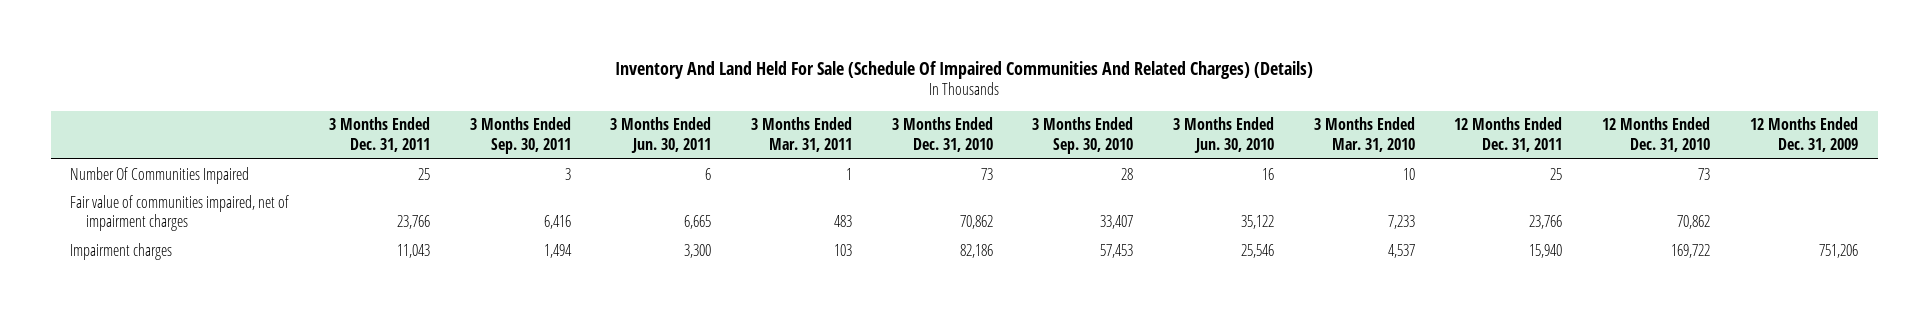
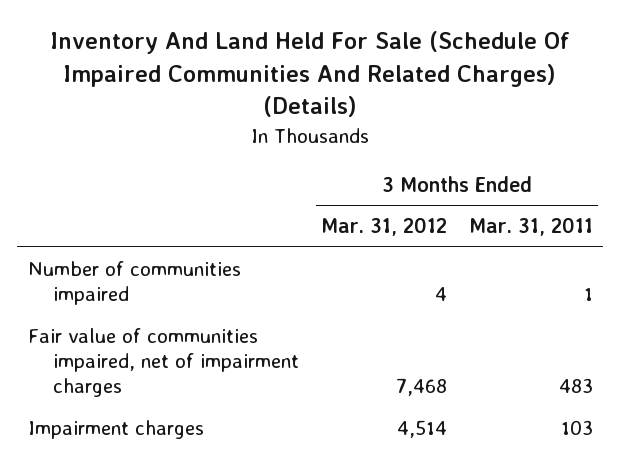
[329,117,431,153] 3 Months Ended Dec. 31, 2011 -> none
[469,117,571,155] 3 Months Ended Sep. 30, 2011 -> none
[610,117,712,154] 3 Months Ended Jun. 30, 2011 -> none
[891,117,993,153] 3 Months Ended Dec. 31, 2010 -> none
[1032,117,1134,155] 3 Months Ended Sep. 30, 2010 -> none
[1173,117,1275,154] 3 Months Ended Jun. 30, 2010 -> none
[1313,117,1415,153] 3 Months Ended Mar. 31, 2010 -> none
[1454,117,1563,153] 12 Months Ended Dec. 31, 2011 -> none
[1602,117,1711,153] 12 Months Ended Dec. 31, 2010 -> none
[1749,117,1858,153] 12 Months Ended Dec. 31, 2009 -> none
none -> [321,216,448,236] Mar. 31, 2012
[70,166,250,184] Number Of Communities Impaired -> [27,260,241,306] Number of communities impaired

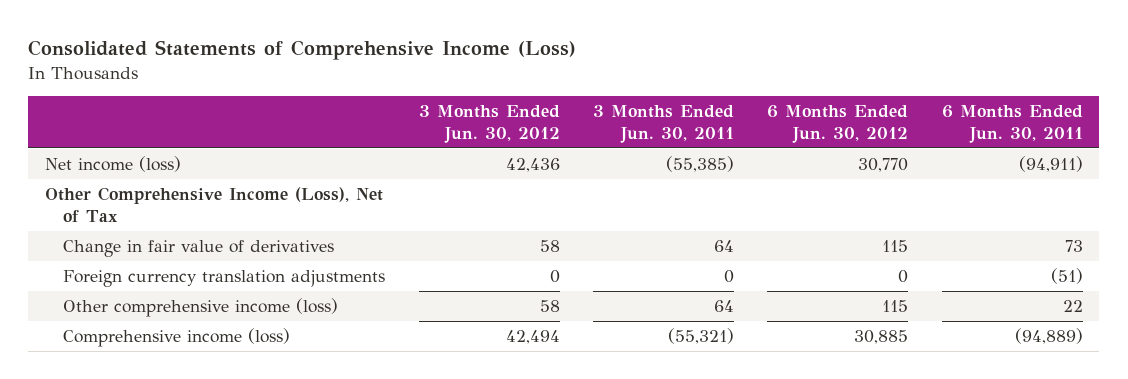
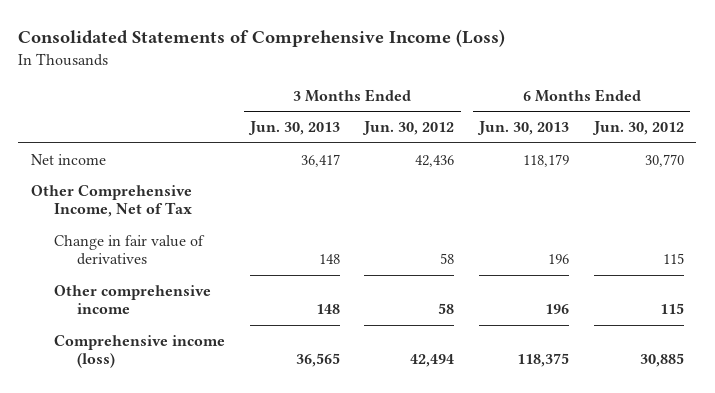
[593,104,735,143] 3 Months Ended Jun. 30, 2011 -> none
[941,104,1083,143] 6 Months Ended Jun. 30, 2011 -> none
none -> [247,121,340,136] Jun. 30, 2013
none -> [477,121,570,136] Jun. 30, 2013
[44,155,181,172] Net income (loss) -> [30,153,106,165] Net income
[44,186,383,222] Other Comprehensive Income (Loss), Net of Tax -> [30,184,192,218] Other Comprehensive Income, Net of Tax
[63,269,386,287] Foreign currency translation adjustments -> none
[63,297,339,317] Other comprehensive income (loss) -> [53,284,211,315] Other comprehensive income

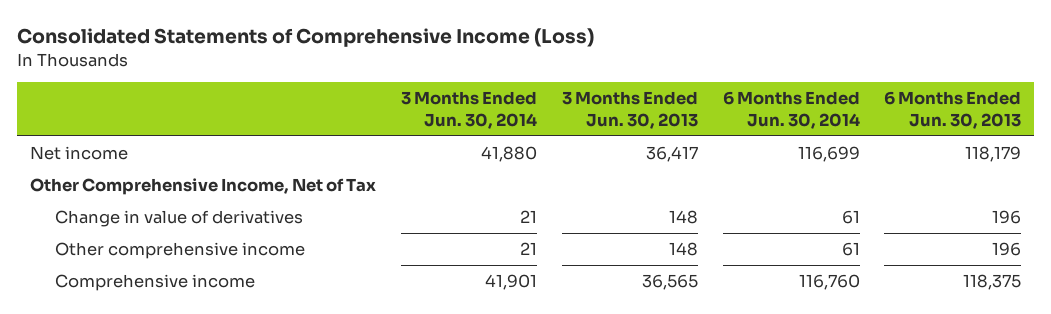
[362,121,455,136] Jun. 30, 2012 -> none
[591,121,684,136] Jun. 30, 2012 -> none
none -> [400,91,537,129] 3 Months Ended Jun. 30, 2014
none -> [722,91,860,129] 6 Months Ended Jun. 30, 2014
[53,234,205,266] Change in fair value of derivatives -> [55,209,304,227] Change in value of derivatives
[53,334,225,369] Comprehensive income (loss) -> [55,273,256,291] Comprehensive income

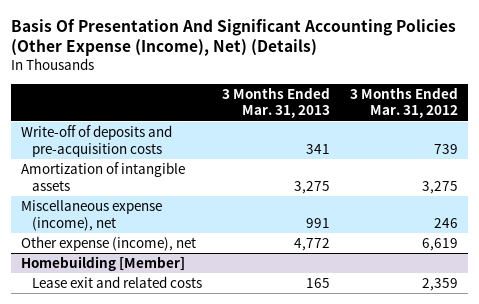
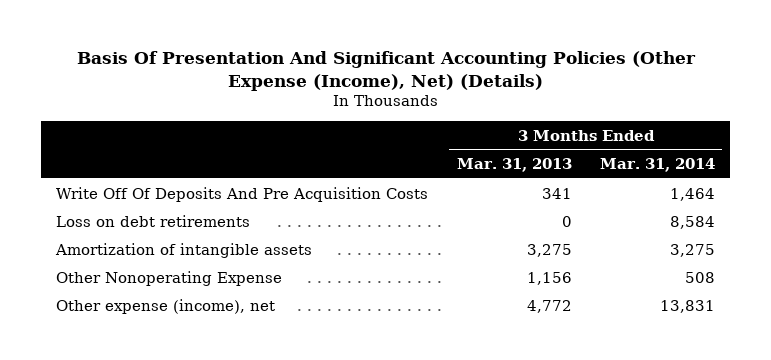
[349,86,458,119] 3 Months Ended Mar. 31, 2012 -> none
none -> [600,158,716,173] Mar. 31, 2014
[20,125,172,157] Write-off of deposits and pre-acquisition costs -> [55,186,428,202] Write Off Of Deposits And Pre Acquisition Costs
none -> [55,214,250,227] Loss on debt retirements
[20,200,162,231] Miscellaneous expense (income), net -> none
none -> [55,270,282,286] Other Nonoperating Expense
[20,256,185,272] Homebuilding [Member] -> none
[32,276,203,289] Lease exit and related costs -> none

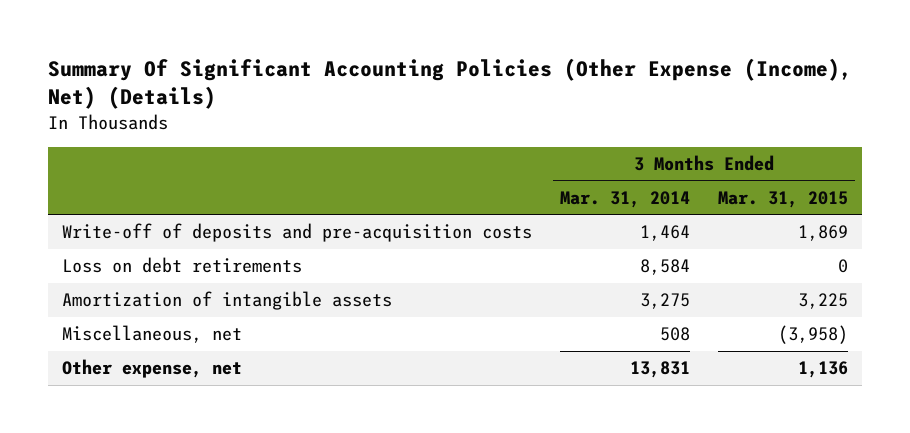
[76,51,696,91] Basis Of Presentation And Significant Accounting Policies (Other Expense (Income), Net) (Details) -> [48,58,853,110] Summary Of Significant Accounting Policies (Other Expense (Income), Net) (Details)
[456,158,572,173] Mar. 31, 2013 -> none
none -> [718,190,849,208] Mar. 31, 2015
[55,186,428,202] Write Off Of Deposits And Pre Acquisition Costs -> [62,223,533,243] Write-off of deposits and pre-acquisition costs
[55,270,282,286] Other Nonoperating Expense -> [62,325,243,344] Miscellaneous, net
[55,298,275,314] Other expense (income), net -> [62,359,243,379] Other expense, net

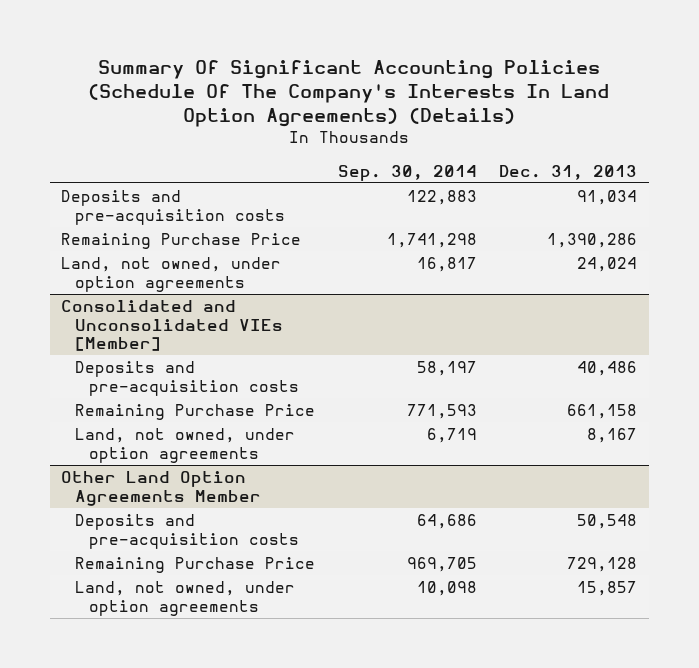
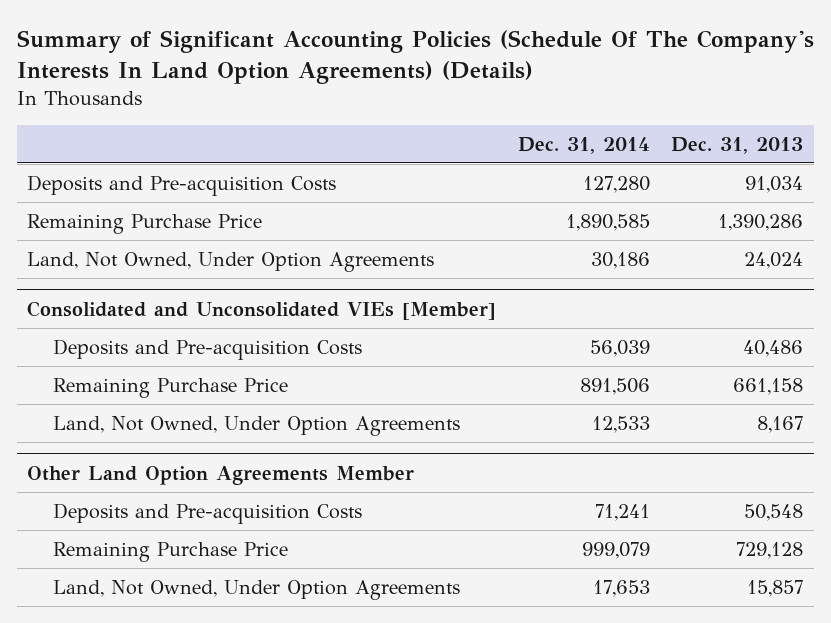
[88,60,610,128] Summary Of Significant Accounting Policies (Schedule Of The Company's Interests In Land Option Agreements) (Details) -> [16,30,814,85] Summary of Significant Accounting Policies (Schedule Of The Company's Interests In Land Option Agreements) (Details)
[337,164,477,181] Sep. 30, 2014 -> none
none -> [517,136,650,154] Dec. 31, 2014
[61,190,286,225] Deposits and pre-acquisition costs -> [27,174,337,196] Deposits and Pre-acquisition Costs
[61,257,282,292] Land, not owned, under option agreements -> [27,251,435,272] Land, Not Owned, Under Option Agreements
[75,361,300,396] Deposits and pre-acquisition costs -> [52,338,362,360] Deposits and Pre-acquisition Costs
[75,428,296,463] Land, not owned, under option agreements -> [52,415,460,436] Land, Not Owned, Under Option Agreements
[75,514,300,549] Deposits and pre-acquisition costs -> [52,502,362,524] Deposits and Pre-acquisition Costs
[75,581,296,616] Land, not owned, under option agreements -> [52,579,460,600] Land, Not Owned, Under Option Agreements

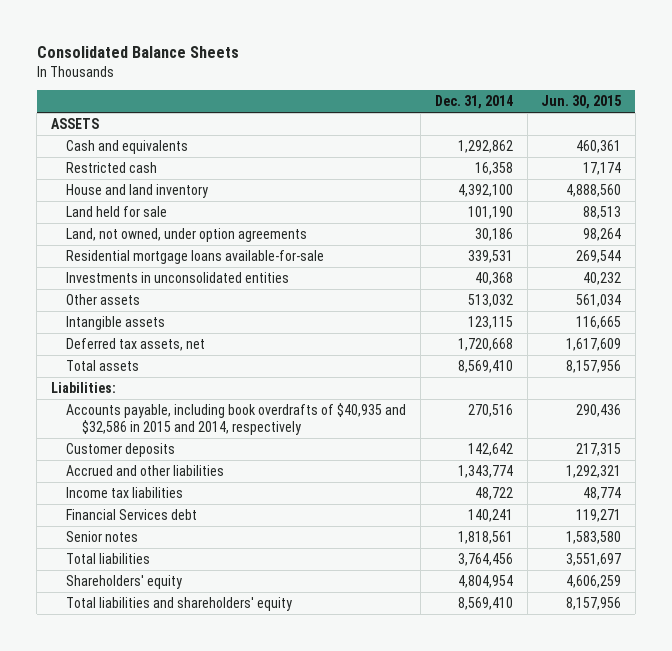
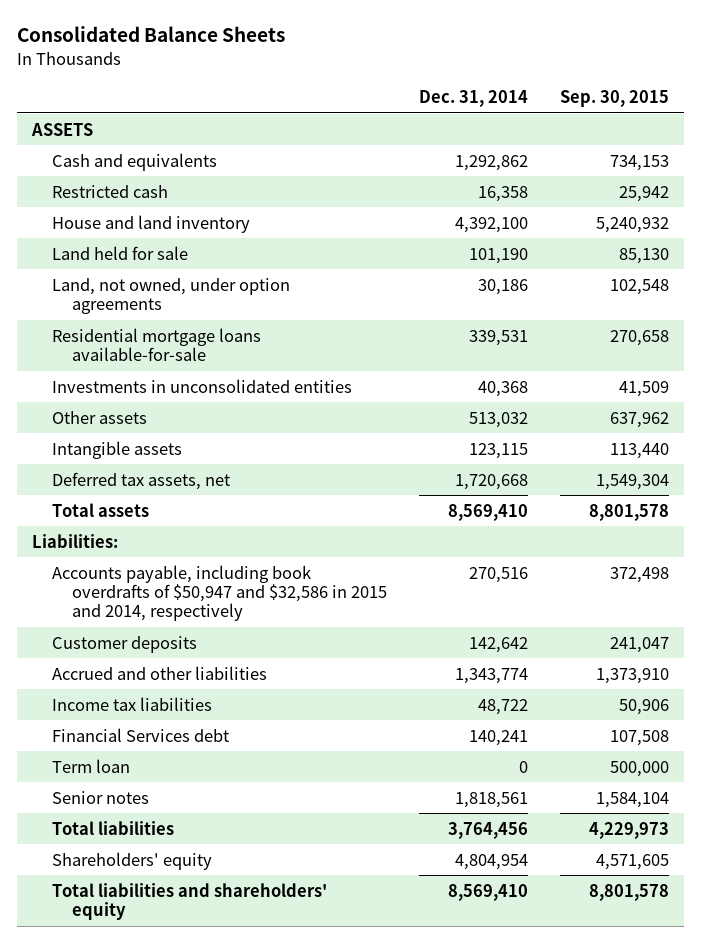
[541,95,622,110] Jun. 30, 2015 -> none
none -> [559,90,669,108] Sep. 30, 2015
[66,402,407,436] Accounts payable, including book overdrafts of $40,935 and $32,586 in 2015 and 2014, respectively -> [52,564,388,622] Accounts payable, including book overdrafts of $50,947 and $32,586 in 2015 and 2014, respectively
none -> [52,758,131,773] Term loan

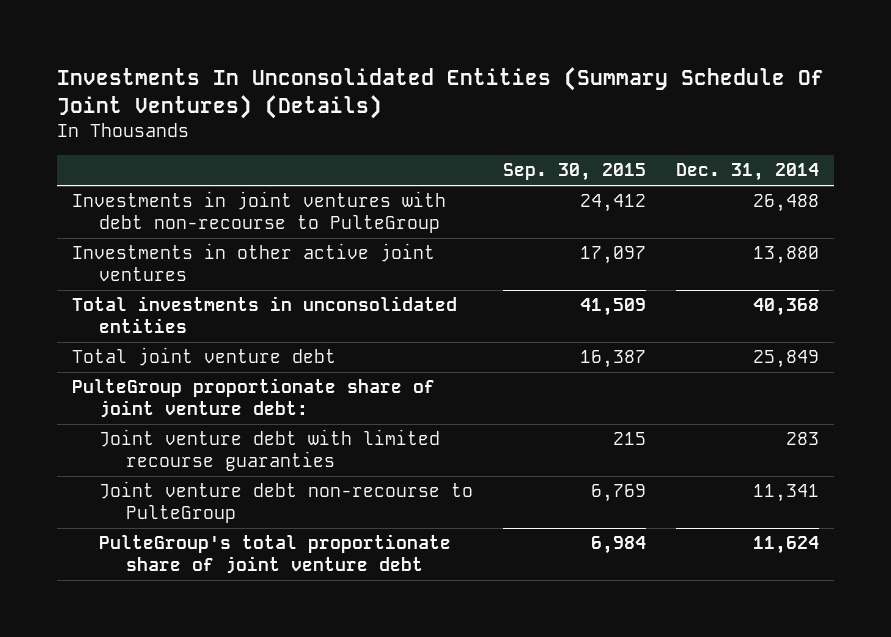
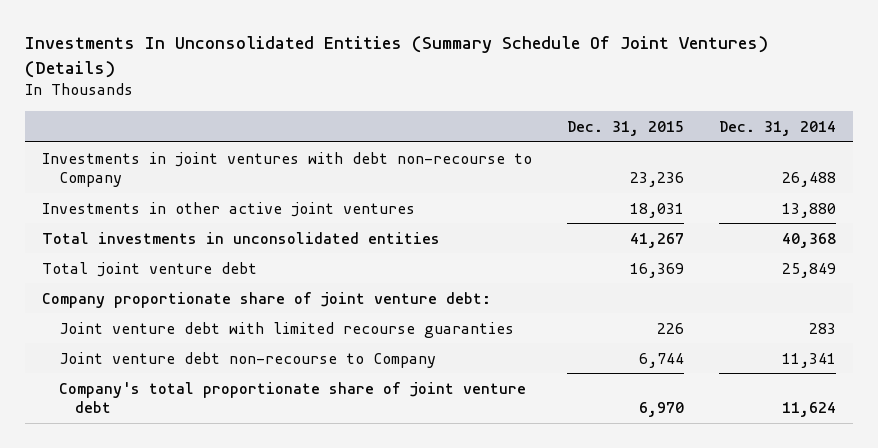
[503,163,647,182] Sep. 30, 2015 -> none
none -> [566,120,684,136] Dec. 31, 2015
[72,191,447,233] Investments in joint ventures with debt non-recourse to PulteGroup -> [42,151,533,188] Investments in joint ventures with debt non-recourse to Company
[72,378,436,418] PulteGroup proportionate share of joint venture debt: -> [42,291,492,308] Company proportionate share of joint venture debt:
[98,481,473,523] Joint venture debt non-recourse to PulteGroup -> [58,351,436,368] Joint venture debt non-recourse to Company
[98,534,451,574] PulteGroup's total proportionate share of joint venture debt -> [58,381,526,414] Company's total proportionate share of joint venture debt

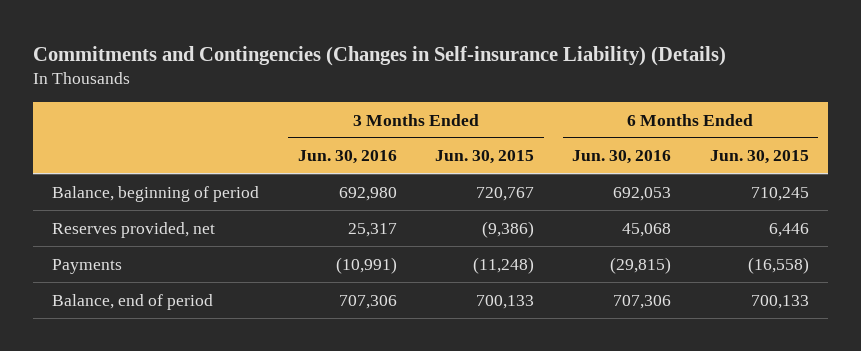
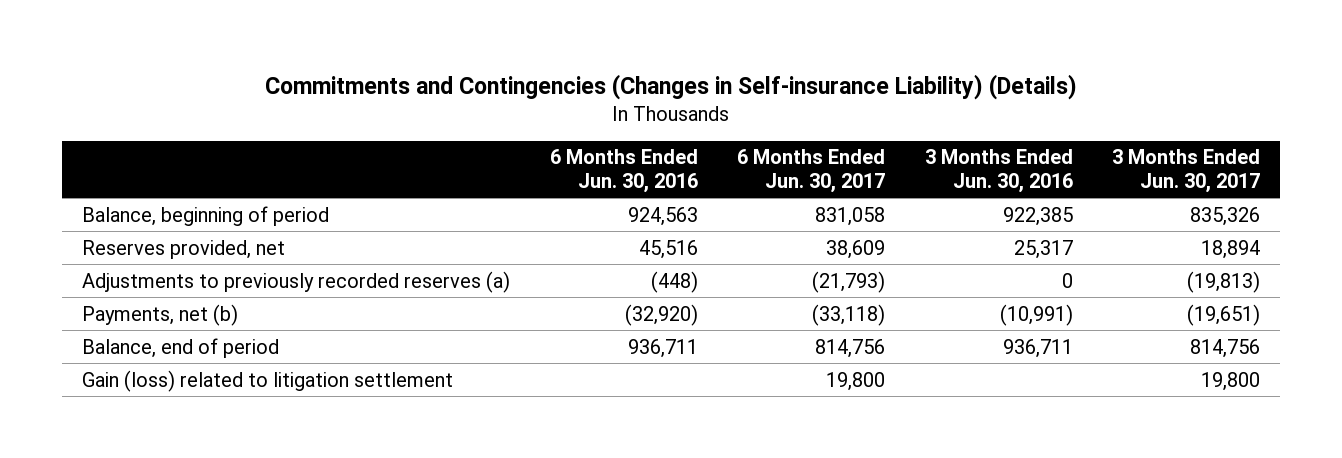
[434,150,534,165] Jun. 30, 2015 -> none
[709,150,809,165] Jun. 30, 2015 -> none
none -> [737,149,886,193] 6 Months Ended Jun. 30, 2017
none -> [1112,149,1261,193] 3 Months Ended Jun. 30, 2017
[338,186,397,201] 692,980 -> [1002,206,1073,226] 922,385
[613,186,672,201] 692,053 -> [627,206,698,226] 924,563
[622,222,672,237] 45,068 -> [638,239,698,259] 45,516
none -> [82,270,511,293] Adjustments to previously recorded reserves (a)
[52,258,123,274] Payments -> [82,303,239,326] Payments, net (b)
[610,256,672,274] (29,815) -> [624,303,698,326] (32,920)
[338,294,397,309] 707,306 -> [1002,338,1073,358] 936,711
[613,294,672,309] 707,306 -> [627,338,698,358] 936,711
none -> [82,369,454,392] Gain (loss) related to litigation settlement

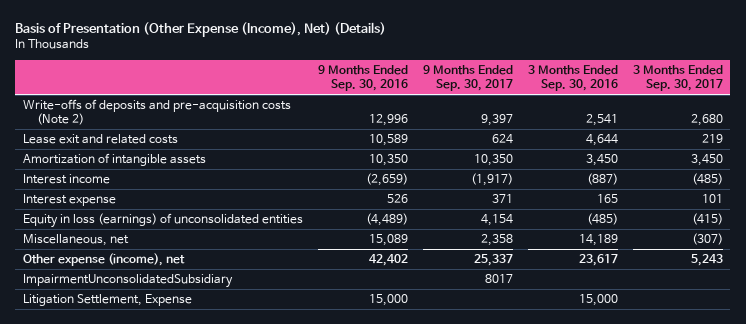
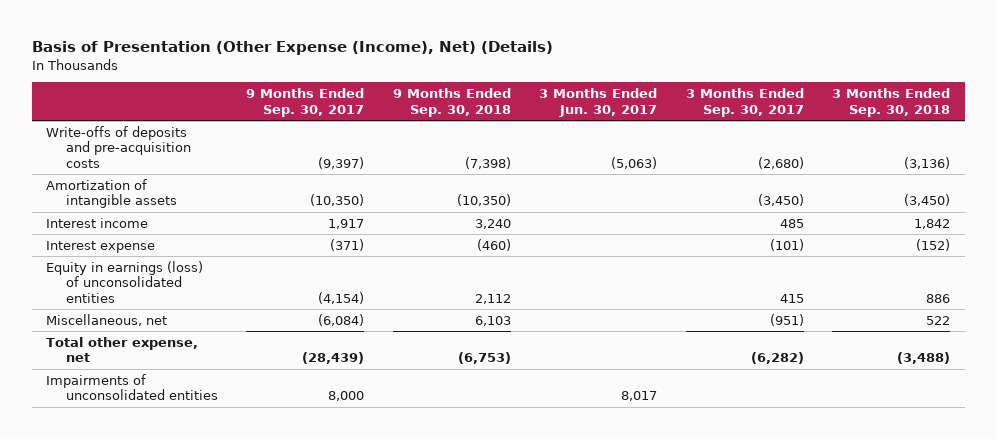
[317,65,408,92] 9 Months Ended Sep. 30, 2016 -> none
[527,65,618,92] 3 Months Ended Sep. 30, 2016 -> none
none -> [392,88,511,117] 9 Months Ended Sep. 30, 2018
none -> [539,88,658,117] 3 Months Ended Jun. 30, 2017
none -> [832,88,951,117] 3 Months Ended Sep. 30, 2018
[22,134,178,145] Lease exit and related costs -> none
[22,274,233,289] ImpairmentUnconsolidatedSubsidiary -> none
[22,294,192,307] Litigation Settlement, Expense -> none
[22,99,291,126] Write-offs of deposits and pre-acquisition costs (Note 2) -> [46,125,191,169] Write-offs of deposits and pre-acquisition costs
[480,114,513,127] 9,397 -> [318,157,365,170] (9,397)
[690,114,723,127] 2,680 -> [757,157,804,170] (2,680)
[473,154,513,167] 10,350 -> [310,194,365,207] (10,350)
[690,154,723,167] 3,450 -> [757,194,804,207] (3,450)
[470,173,513,187] (1,917) -> [328,218,365,229] 1,917
[691,173,723,186] (485) -> [779,218,804,228] 485
[491,194,513,204] 371 -> [330,238,365,251] (371)
[701,194,723,204] 101 -> [769,238,804,251] (101)
[22,213,303,229] Equity in loss (earnings) of unconsolidated entities -> [46,260,204,304] Equity in earnings (loss) of unconsolidated entities
[480,214,513,227] 4,154 -> [318,292,365,305] (4,154)
[691,213,723,226] (415) -> [779,294,804,304] 415
[480,234,513,247] 2,358 -> [318,313,365,326] (6,084)
[691,233,723,246] (307) -> [769,313,804,326] (951)
[22,253,185,267] Other expense (income), net -> [46,336,199,363] Total other expense, net
[473,254,513,267] 25,337 -> [302,352,365,365] (28,439)
[690,254,723,267] 5,243 -> [750,352,804,365] (6,282)
none -> [46,373,218,401] Impairments of unconsolidated entities

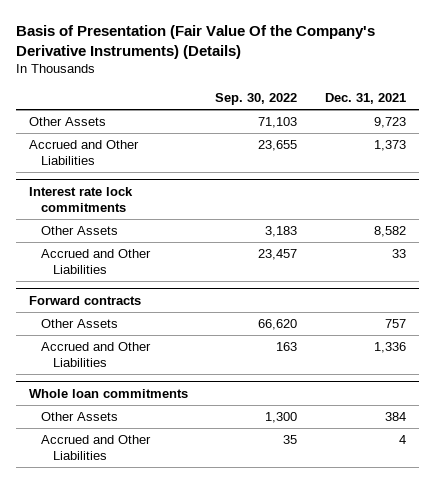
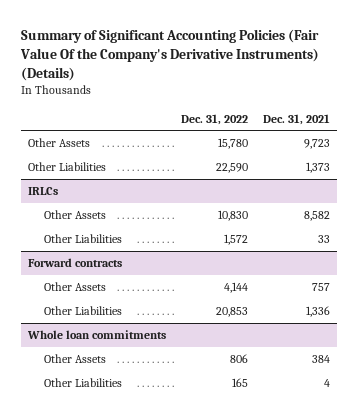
[15,24,375,59] Basis of Presentation (Fair Value Of the Company's Derivative Instruments) (Details) -> [20,29,320,81] Summary of Significant Accounting Policies (Fair Value Of the Company's Derivative Instruments) (Details)
[215,92,298,105] Sep. 30, 2022 -> none
none -> [181,113,249,125] Dec. 31, 2022
[29,139,140,165] Accrued and Other Liabilities -> [28,161,107,171] Other Liabilities
[29,186,134,212] Interest rate lock commitments -> [28,186,59,195] IRLCs
[40,248,151,274] Accrued and Other Liabilities -> [43,233,122,243] Other Liabilities
[40,341,151,367] Accrued and Other Liabilities -> [43,305,122,315] Other Liabilities
[40,434,151,460] Accrued and Other Liabilities -> [43,377,122,387] Other Liabilities

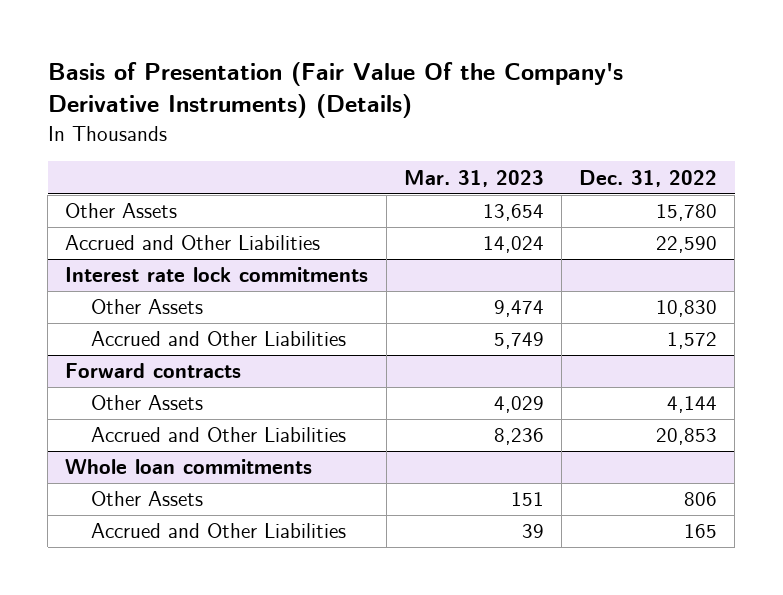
[20,29,320,81] Summary of Significant Accounting Policies (Fair Value Of the Company's Derivative Instruments) (Details) -> [47,62,623,119] Basis of Presentation (Fair Value Of the Company's Derivative Instruments) (Details)
[262,113,330,125] Dec. 31, 2021 -> none
none -> [403,169,544,187] Mar. 31, 2023
[28,161,107,171] Other Liabilities -> [65,235,321,251] Accrued and Other Liabilities
[28,186,59,195] IRLCs -> [65,267,369,283] Interest rate lock commitments
[43,233,122,243] Other Liabilities -> [90,331,346,347] Accrued and Other Liabilities
[43,305,122,315] Other Liabilities -> [90,427,346,443] Accrued and Other Liabilities
[43,377,122,387] Other Liabilities -> [90,523,346,539] Accrued and Other Liabilities

